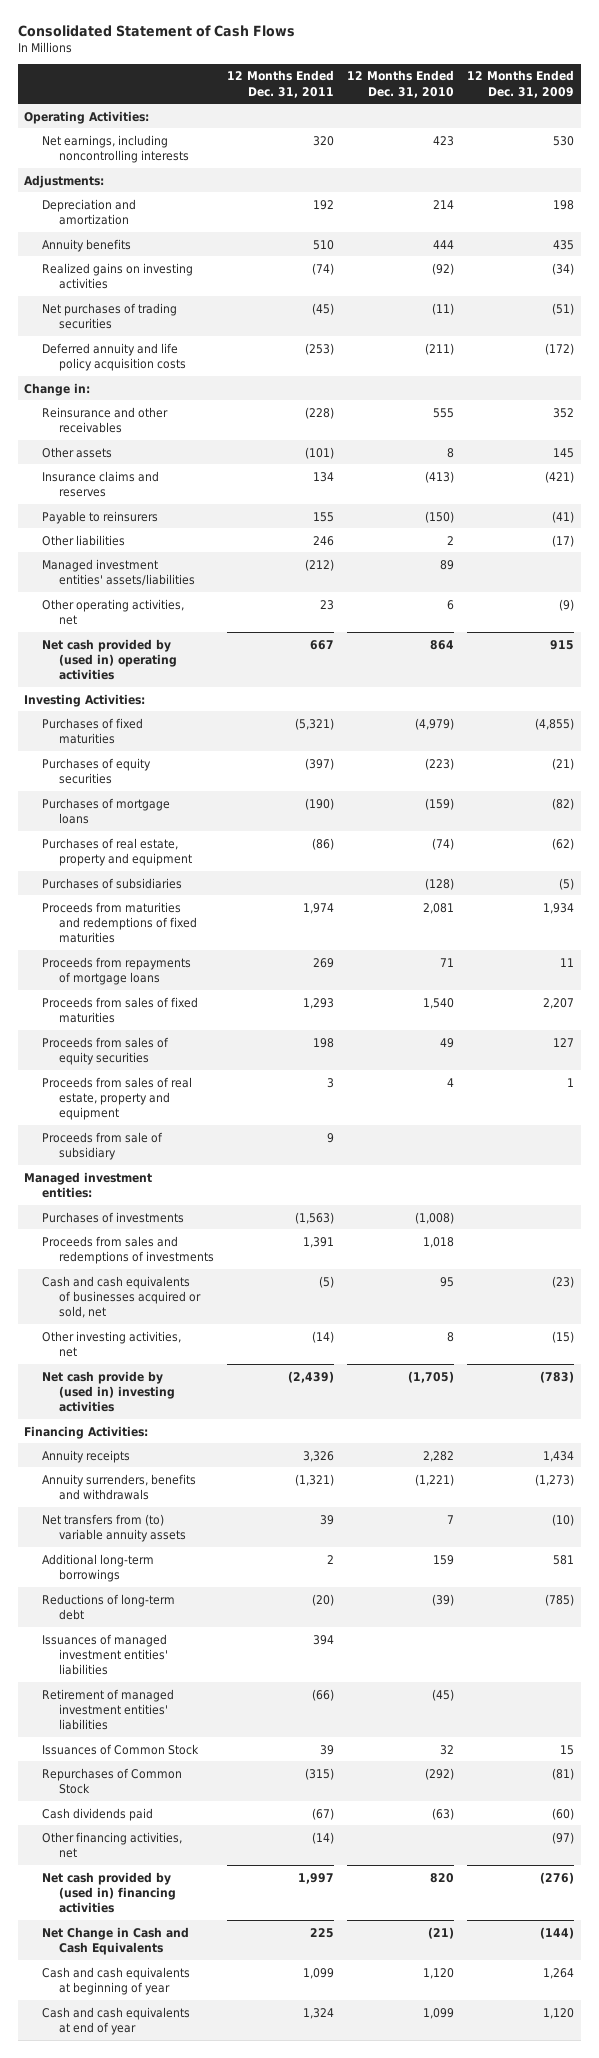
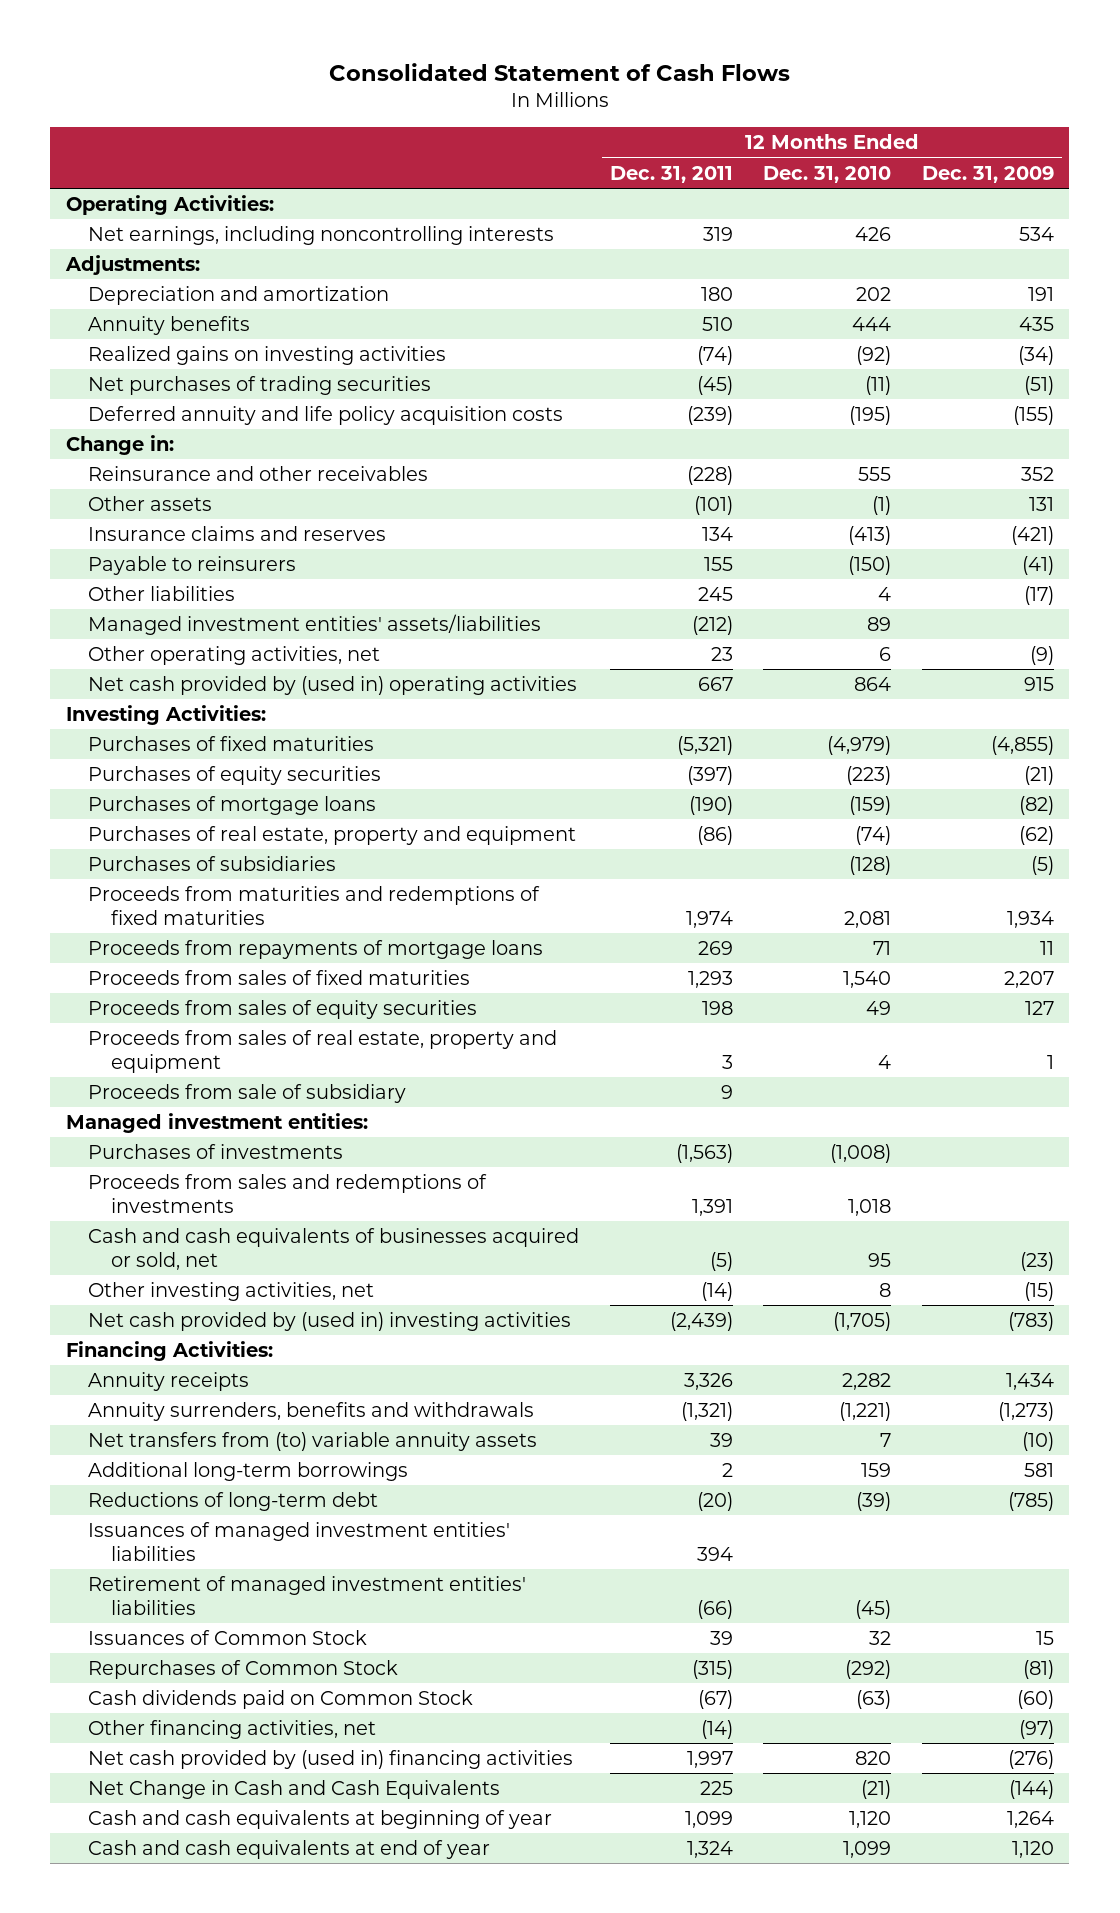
[313,135,335,146] 320 -> [702,227,733,242] 319
[433,135,455,146] 423 -> [855,227,892,242] 426
[553,135,575,146] 530 -> [1018,227,1054,242] 534
[313,199,335,210] 192 -> [700,287,733,302] 180
[433,199,455,209] 214 -> [856,287,892,302] 202
[553,199,575,210] 198 -> [1027,287,1054,302] 191
[305,342,335,355] (253) -> [686,406,733,426] (239)
[425,342,455,355] (211) -> [849,406,892,426] (195)
[545,342,575,355] (172) -> [1012,406,1054,426] (155)
[447,447,455,458] 8 -> [872,496,892,516] (1)
[553,447,575,458] 145 -> [1028,497,1054,512] 131
[313,535,335,546] 246 -> [697,587,733,602] 245
[447,535,455,545] 2 -> [878,587,892,602] 4
[41,1370,175,1412] Net cash provide by (used in) investing activities -> [88,1312,572,1332] Net cash provided by (used in) investing activities
[41,1807,153,1821] Cash dividends paid -> [88,1690,474,1710] Cash dividends paid on Common Stock

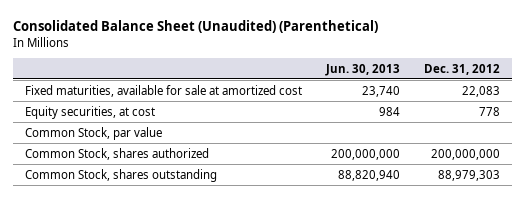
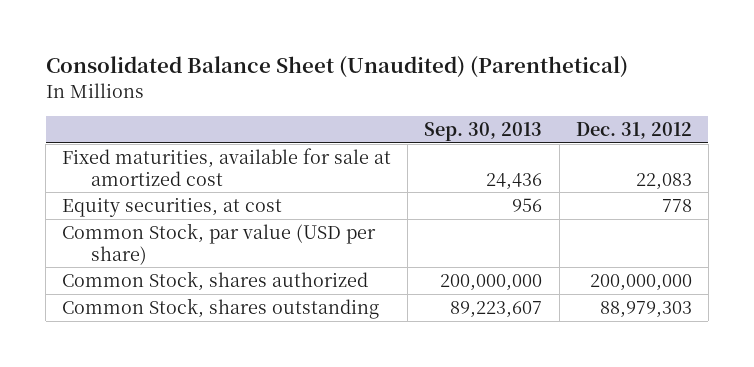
[324,63,400,76] Jun. 30, 2013 -> none
none -> [424,121,543,141] Sep. 30, 2013
[25,126,163,140] Common Stock, par value -> [62,223,377,265] Common Stock, par value (USD per share)

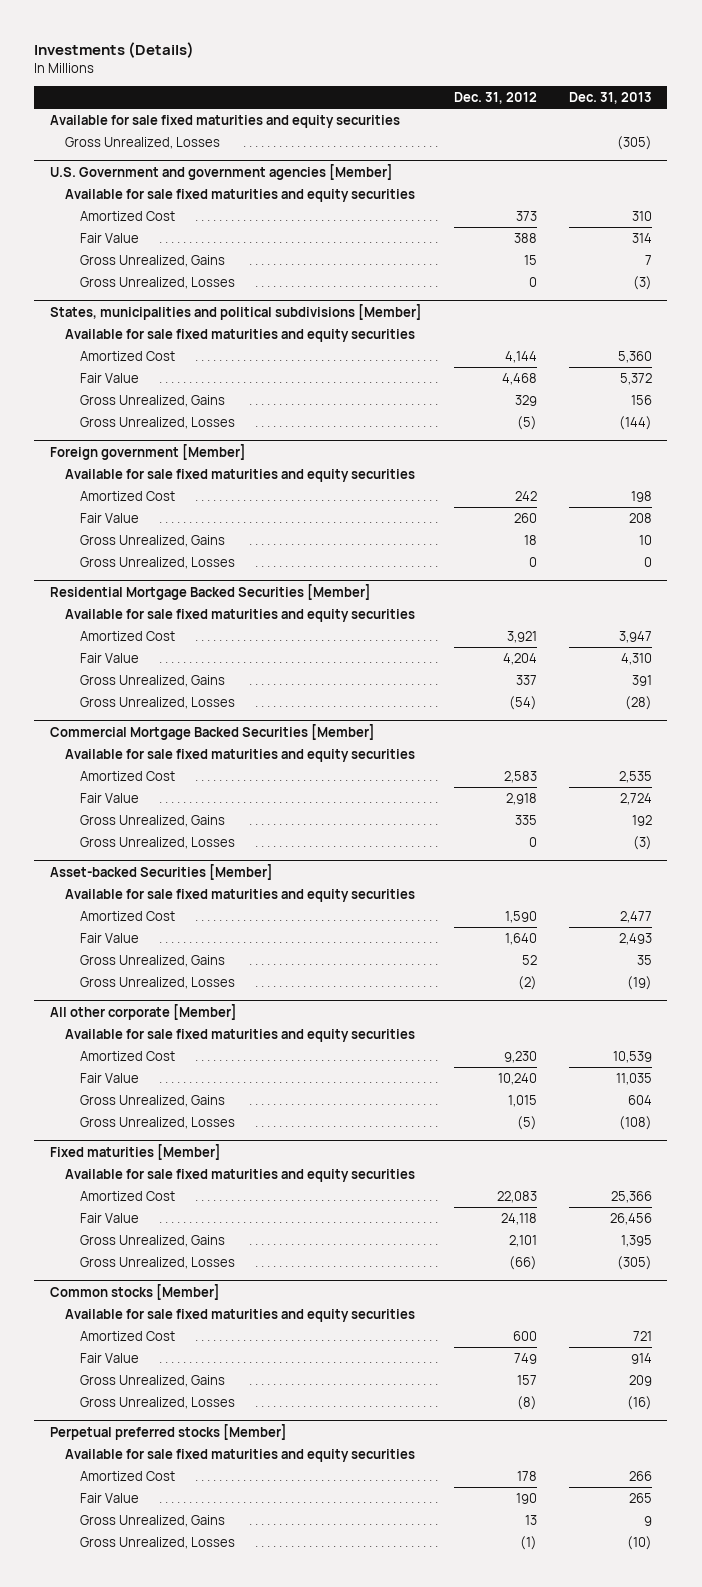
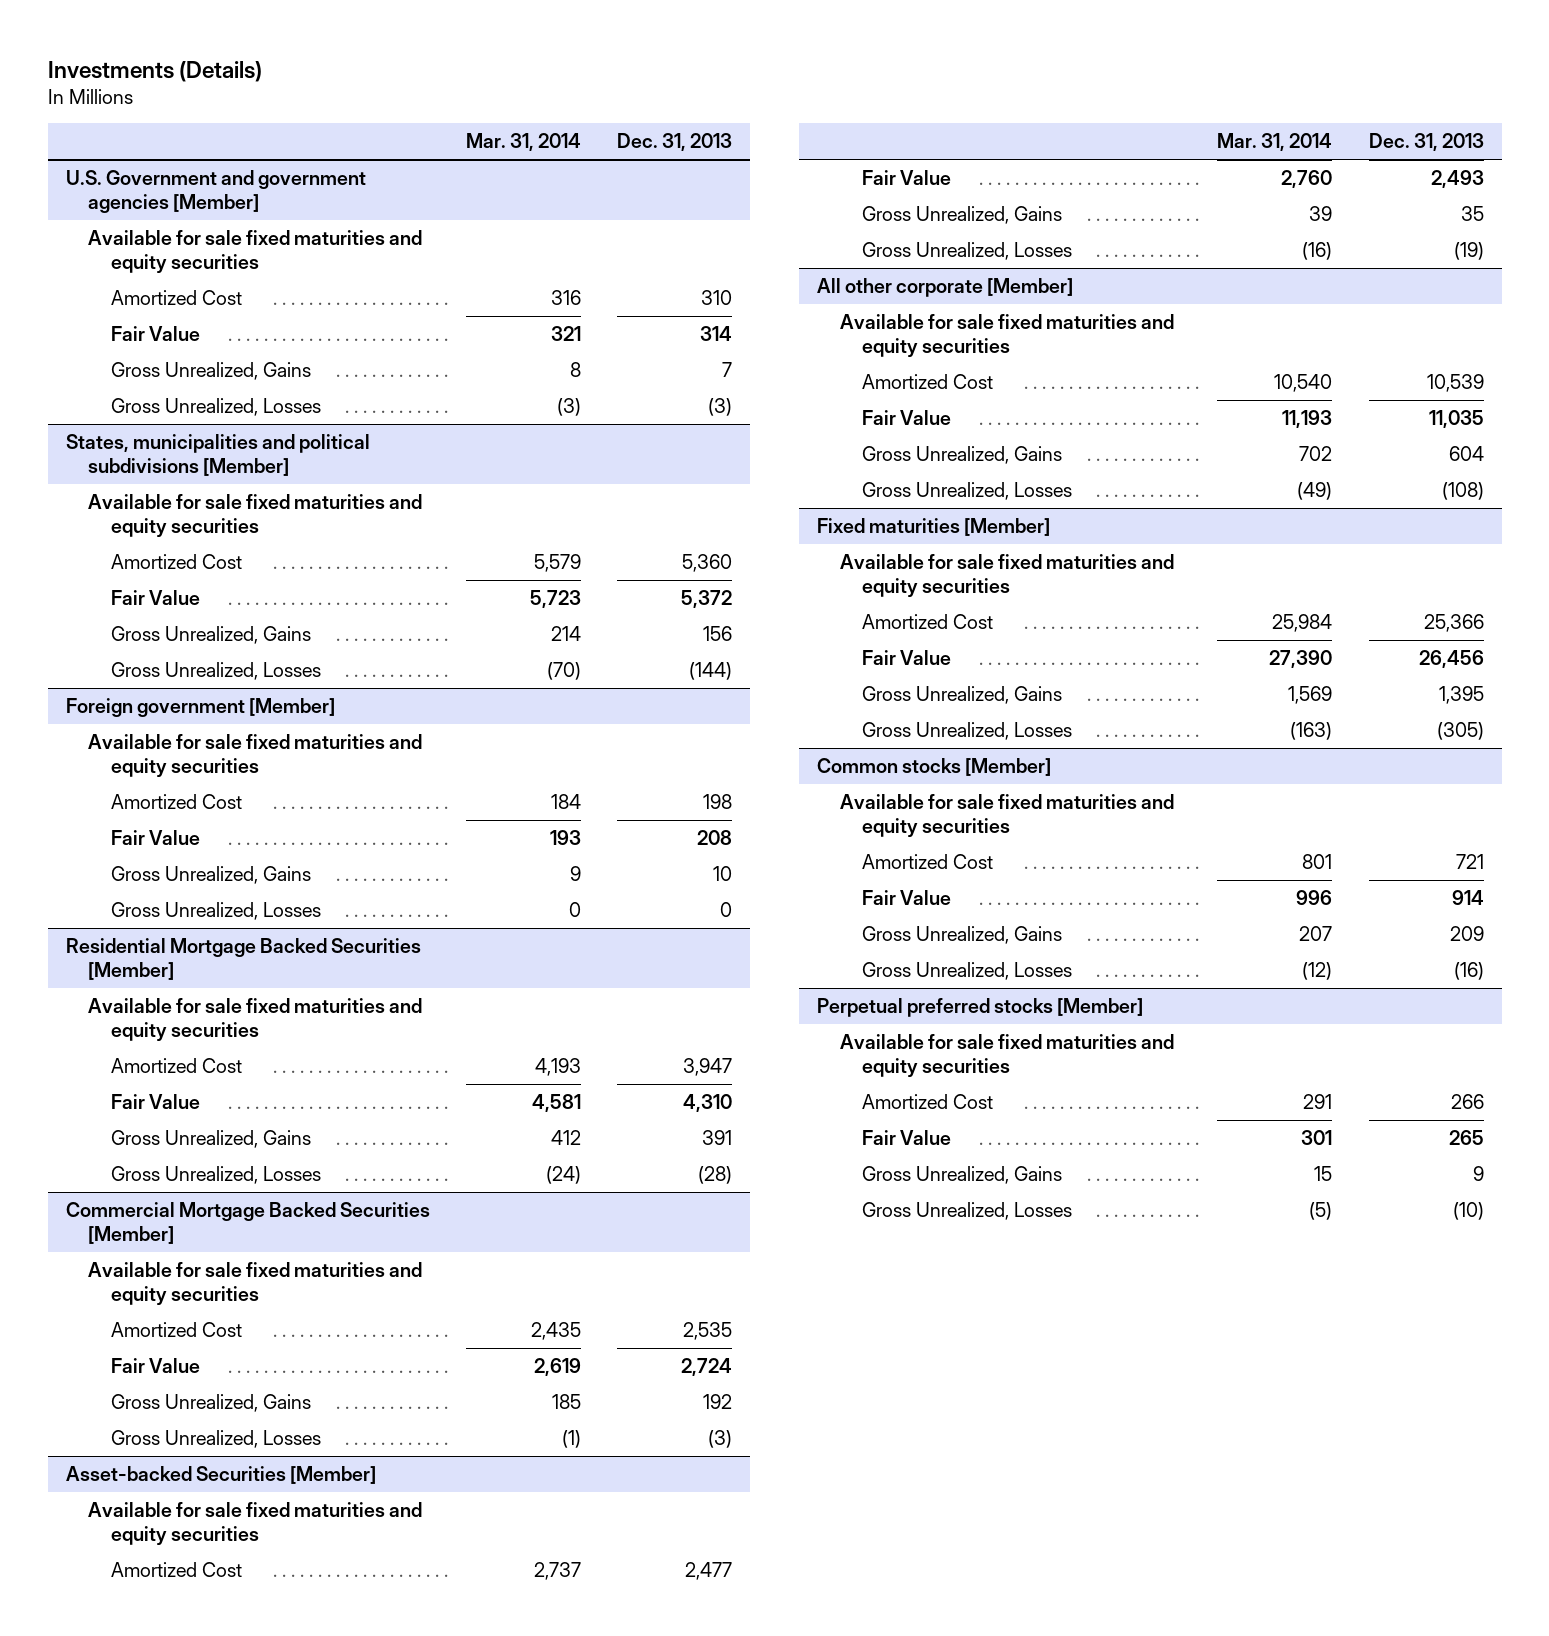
[453,91,537,104] Dec. 31, 2012 -> none
none -> [465,133,581,152] Mar. 31, 2014
[50,115,401,129] Available for sale fixed maturities and equity securities -> none
[65,137,221,150] Gross Unrealized, Losses -> none

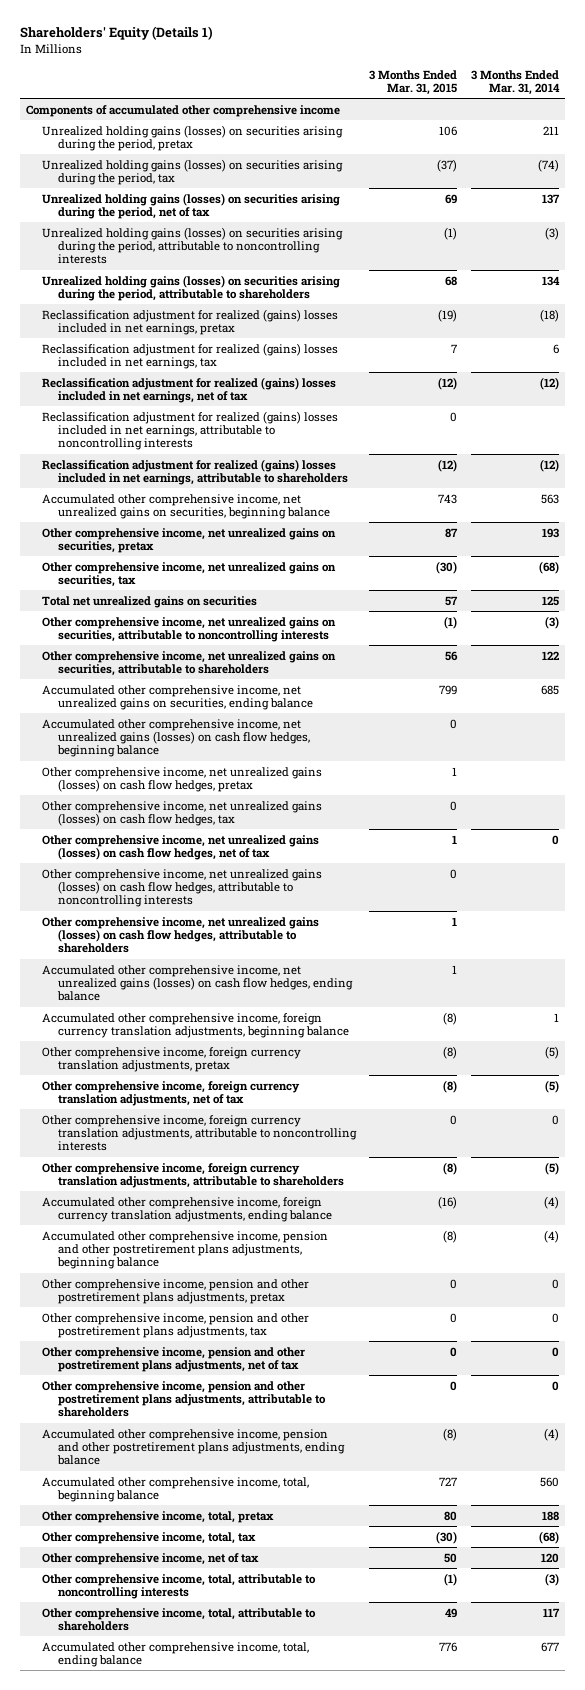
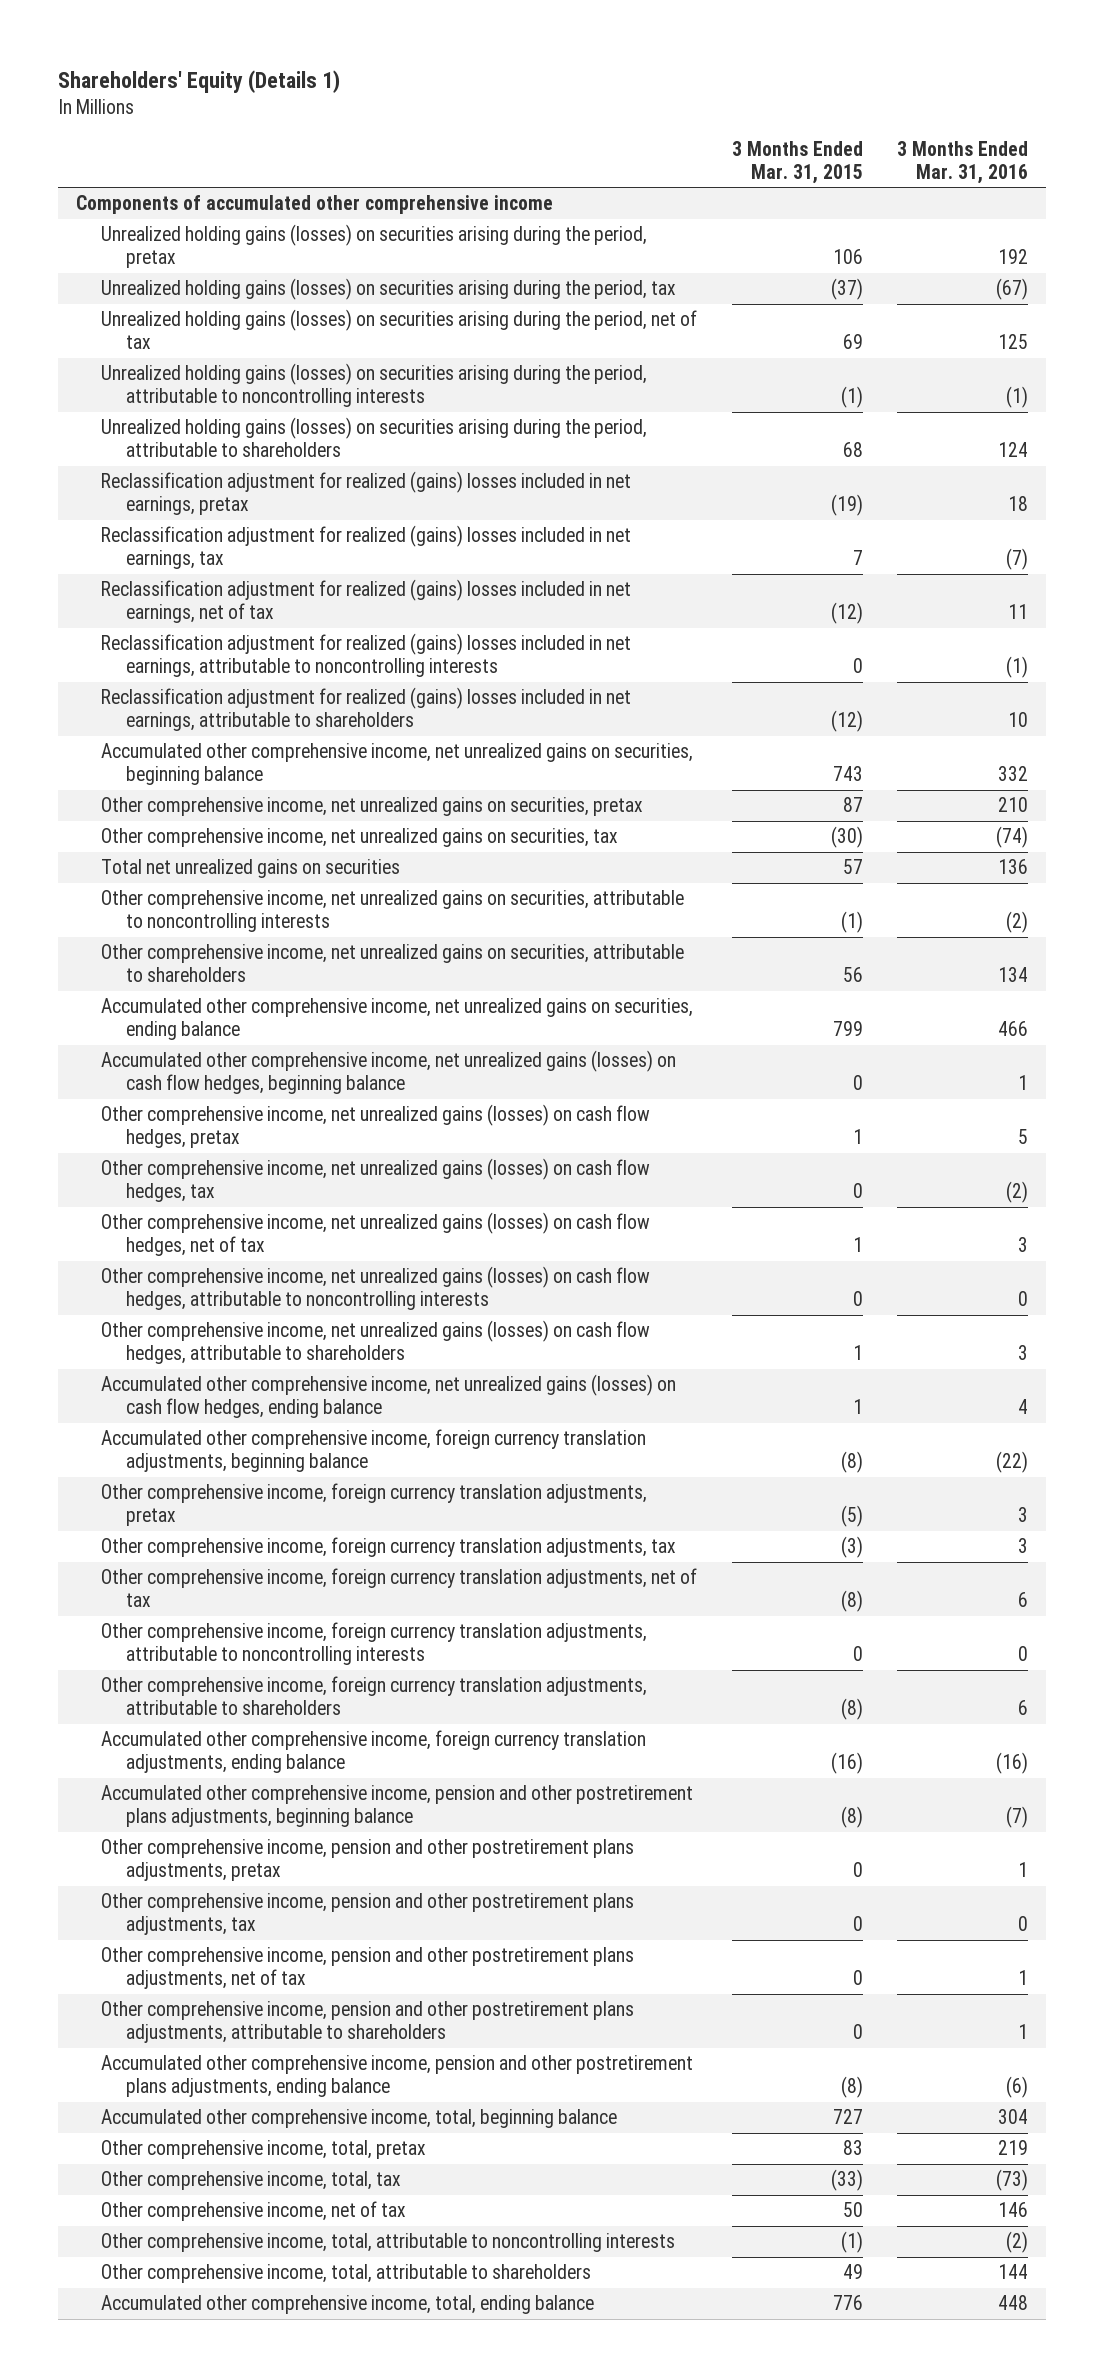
[470,69,560,95] 3 Months Ended Mar. 31, 2014 -> none
none -> [897,140,1029,184] 3 Months Ended Mar. 31, 2016
[443,1045,458,1059] (8) -> [840,1505,863,1528] (5)
none -> [100,1537,676,1558] Other comprehensive income, foreign currency translation adjustments, tax
[444,1510,458,1521] 80 -> [842,2140,863,2156] 83
[436,1530,458,1544] (30) -> [830,2169,863,2192] (33)

